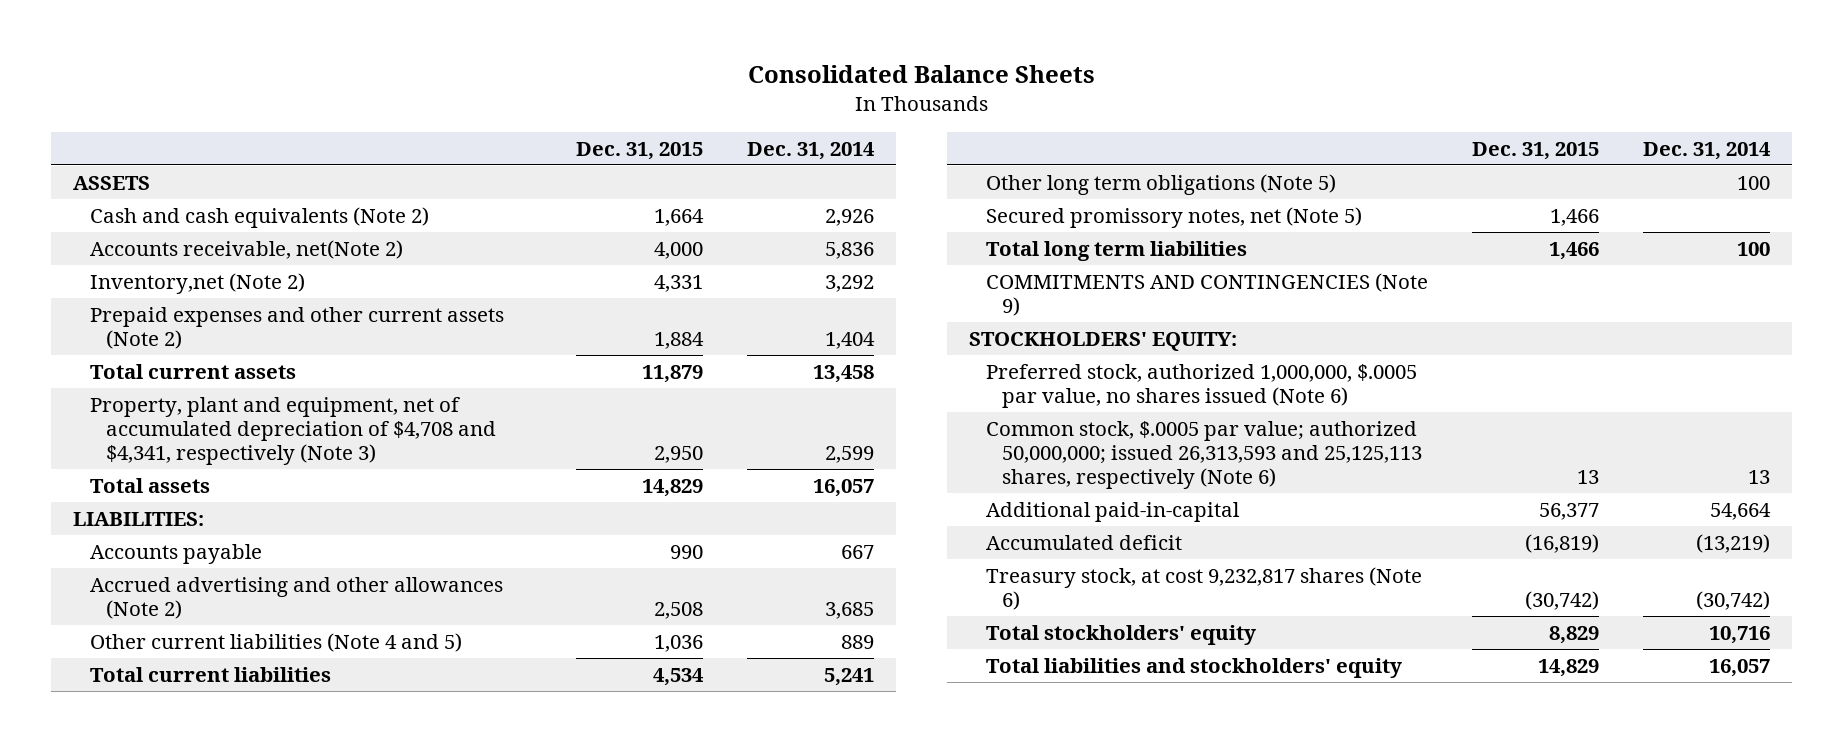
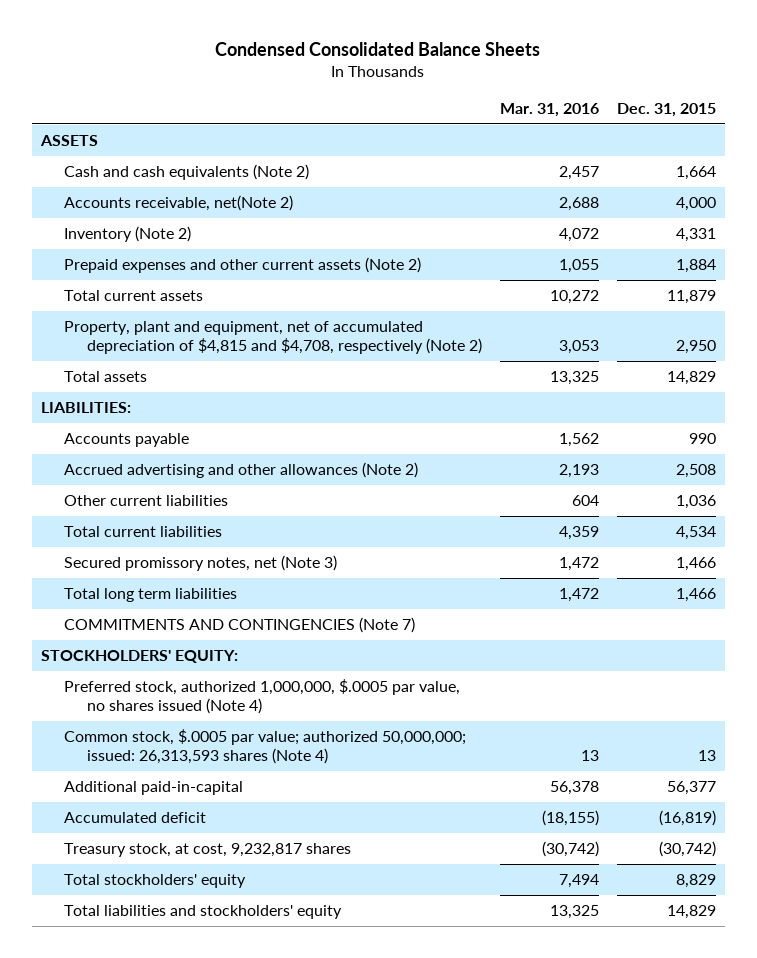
[747,65,1095,84] Consolidated Balance Sheets -> [215,42,541,57] Condensed Consolidated Balance Sheets
[746,141,875,160] Dec. 31, 2014 -> none
none -> [500,102,600,117] Mar. 31, 2016
[89,272,305,294] Inventory,net (Note 2) -> [64,226,192,243] Inventory (Note 2)
[89,396,497,465] Property, plant and equipment, net of accumulated depreciation of $4,708 and $4,341, respectively (Note 3) -> [64,321,483,355] Property, plant and equipment, net of accumulated depreciation of $4,815 and $4,708, respectively (Note 2)
[89,632,462,652] Other current liabilities (Note 4 and 5) -> [64,495,229,507] Other current liabilities
[985,173,1336,195] Other long term obligations (Note 5) -> none
[985,206,1362,228] Secured promissory notes, net (Note 5) -> [64,555,338,572] Secured promissory notes, net (Note 3)
[985,272,1428,316] COMMITMENTS AND CONTINGENCIES (Note 9) -> [64,617,416,634] COMMITMENTS AND CONTINGENCIES (Note 7)
[985,363,1417,408] Preferred stock, authorized 1,000,000, $.0005 par value, no shares issued (Note 6) -> [64,679,461,715] Preferred stock, authorized 1,000,000, $.0005 par value, no shares issued (Note 4)
[985,420,1423,489] Common stock, $.0005 par value; authorized 50,000,000; issued 26,313,593 and 25,125,113 shares, respectively (Note 6) -> [64,729,467,765] Common stock, $.0005 par value; authorized 50,000,000; issued: 26,313,593 shares (Note 4)
[985,566,1422,610] Treasury stock, at cost 9,232,817 shares (Note 6) -> [64,843,352,858] Treasury stock, at cost, 9,232,817 shares

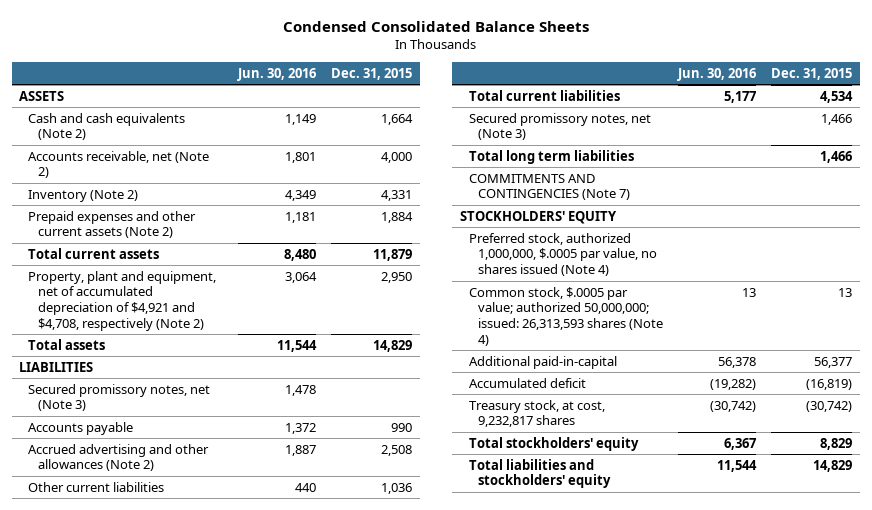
[500,102,600,117] Mar. 31, 2016 -> none
none -> [236,67,316,81] Jun. 30, 2016
[64,195,294,212] Accounts receivable, net(Note 2) -> [28,150,210,179] Accounts receivable, net (Note 2)
[64,321,483,355] Property, plant and equipment, net of accumulated depreciation of $4,815 and $4,708, respectively (Note 2) -> [28,270,217,331] Property, plant and equipment, net of accumulated depreciation of $4,921 and $4,708, respectively (Note 2)
[40,402,131,414] LIABILITIES: -> [19,361,94,372] LIABILITIES
none -> [28,383,211,412] Secured promissory notes, net (Note 3)
[40,650,238,664] STOCKHOLDERS' EQUITY: -> [459,210,617,224] STOCKHOLDERS' EQUITY

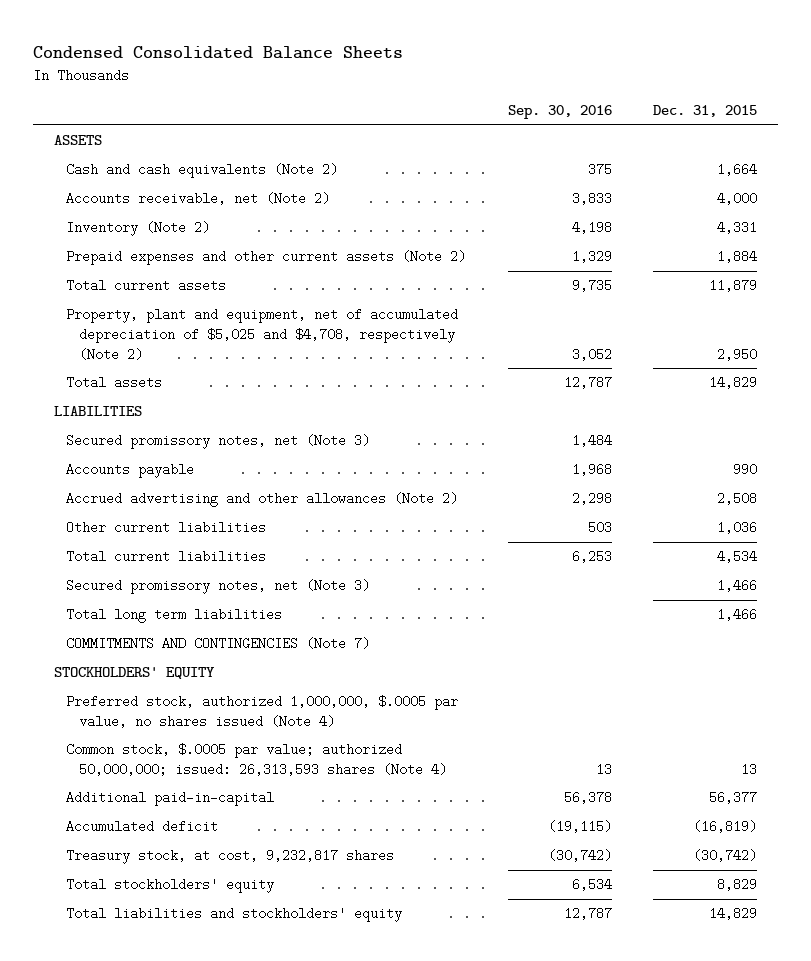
[236,67,316,81] Jun. 30, 2016 -> none
none -> [507,105,612,120] Sep. 30, 2016
[28,270,217,331] Property, plant and equipment, net of accumulated depreciation of $4,921 and $4,708, respectively (Note 2) -> [66,308,459,361] Property, plant and equipment, net of accumulated depreciation of $5,025 and $4,708, respectively (Note 2)

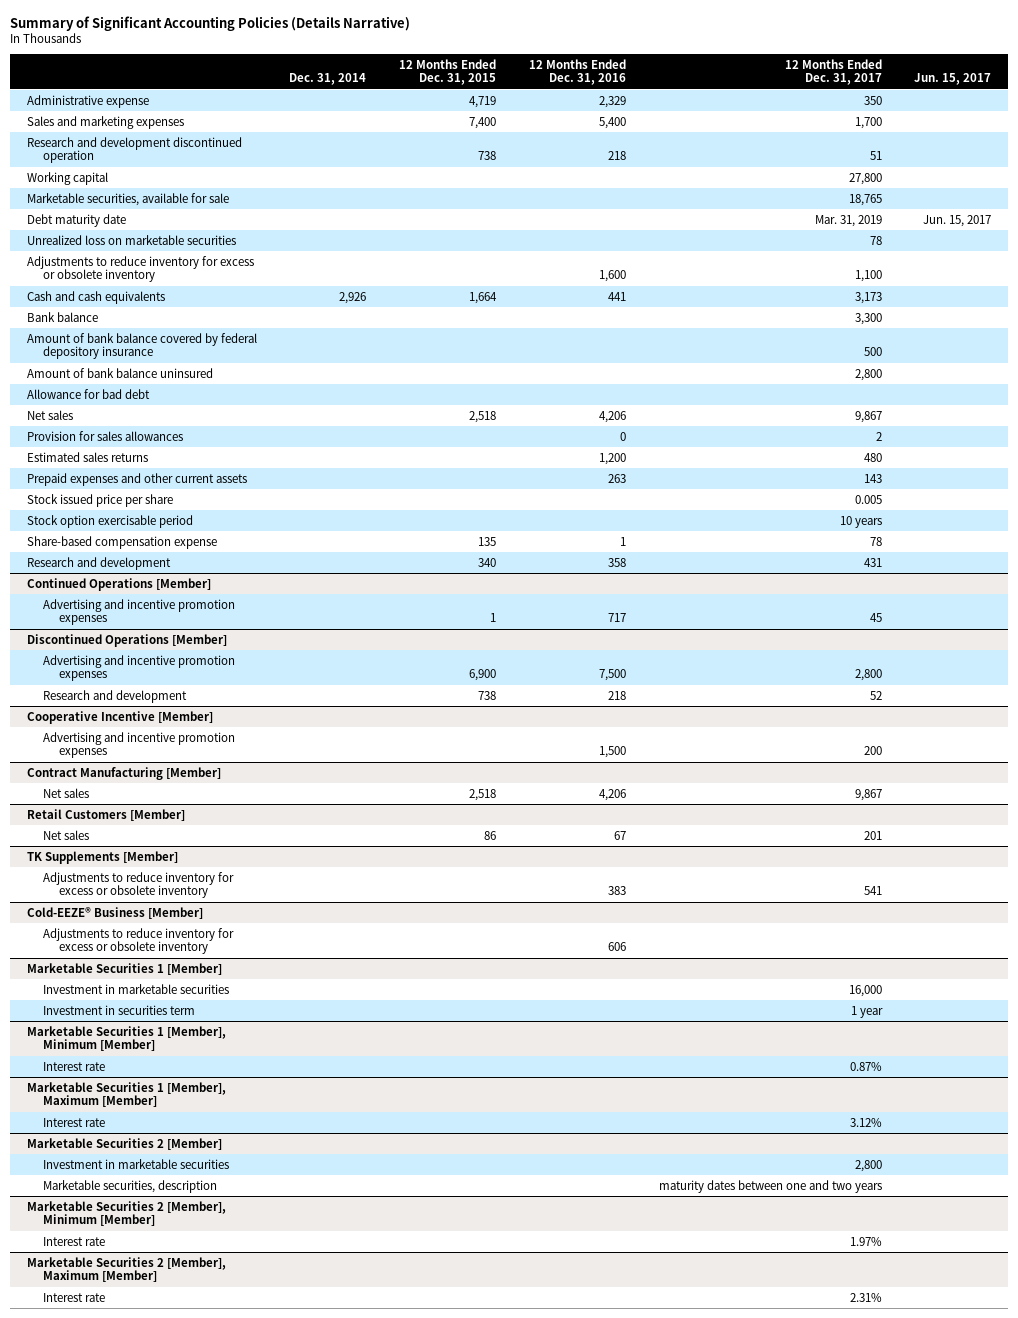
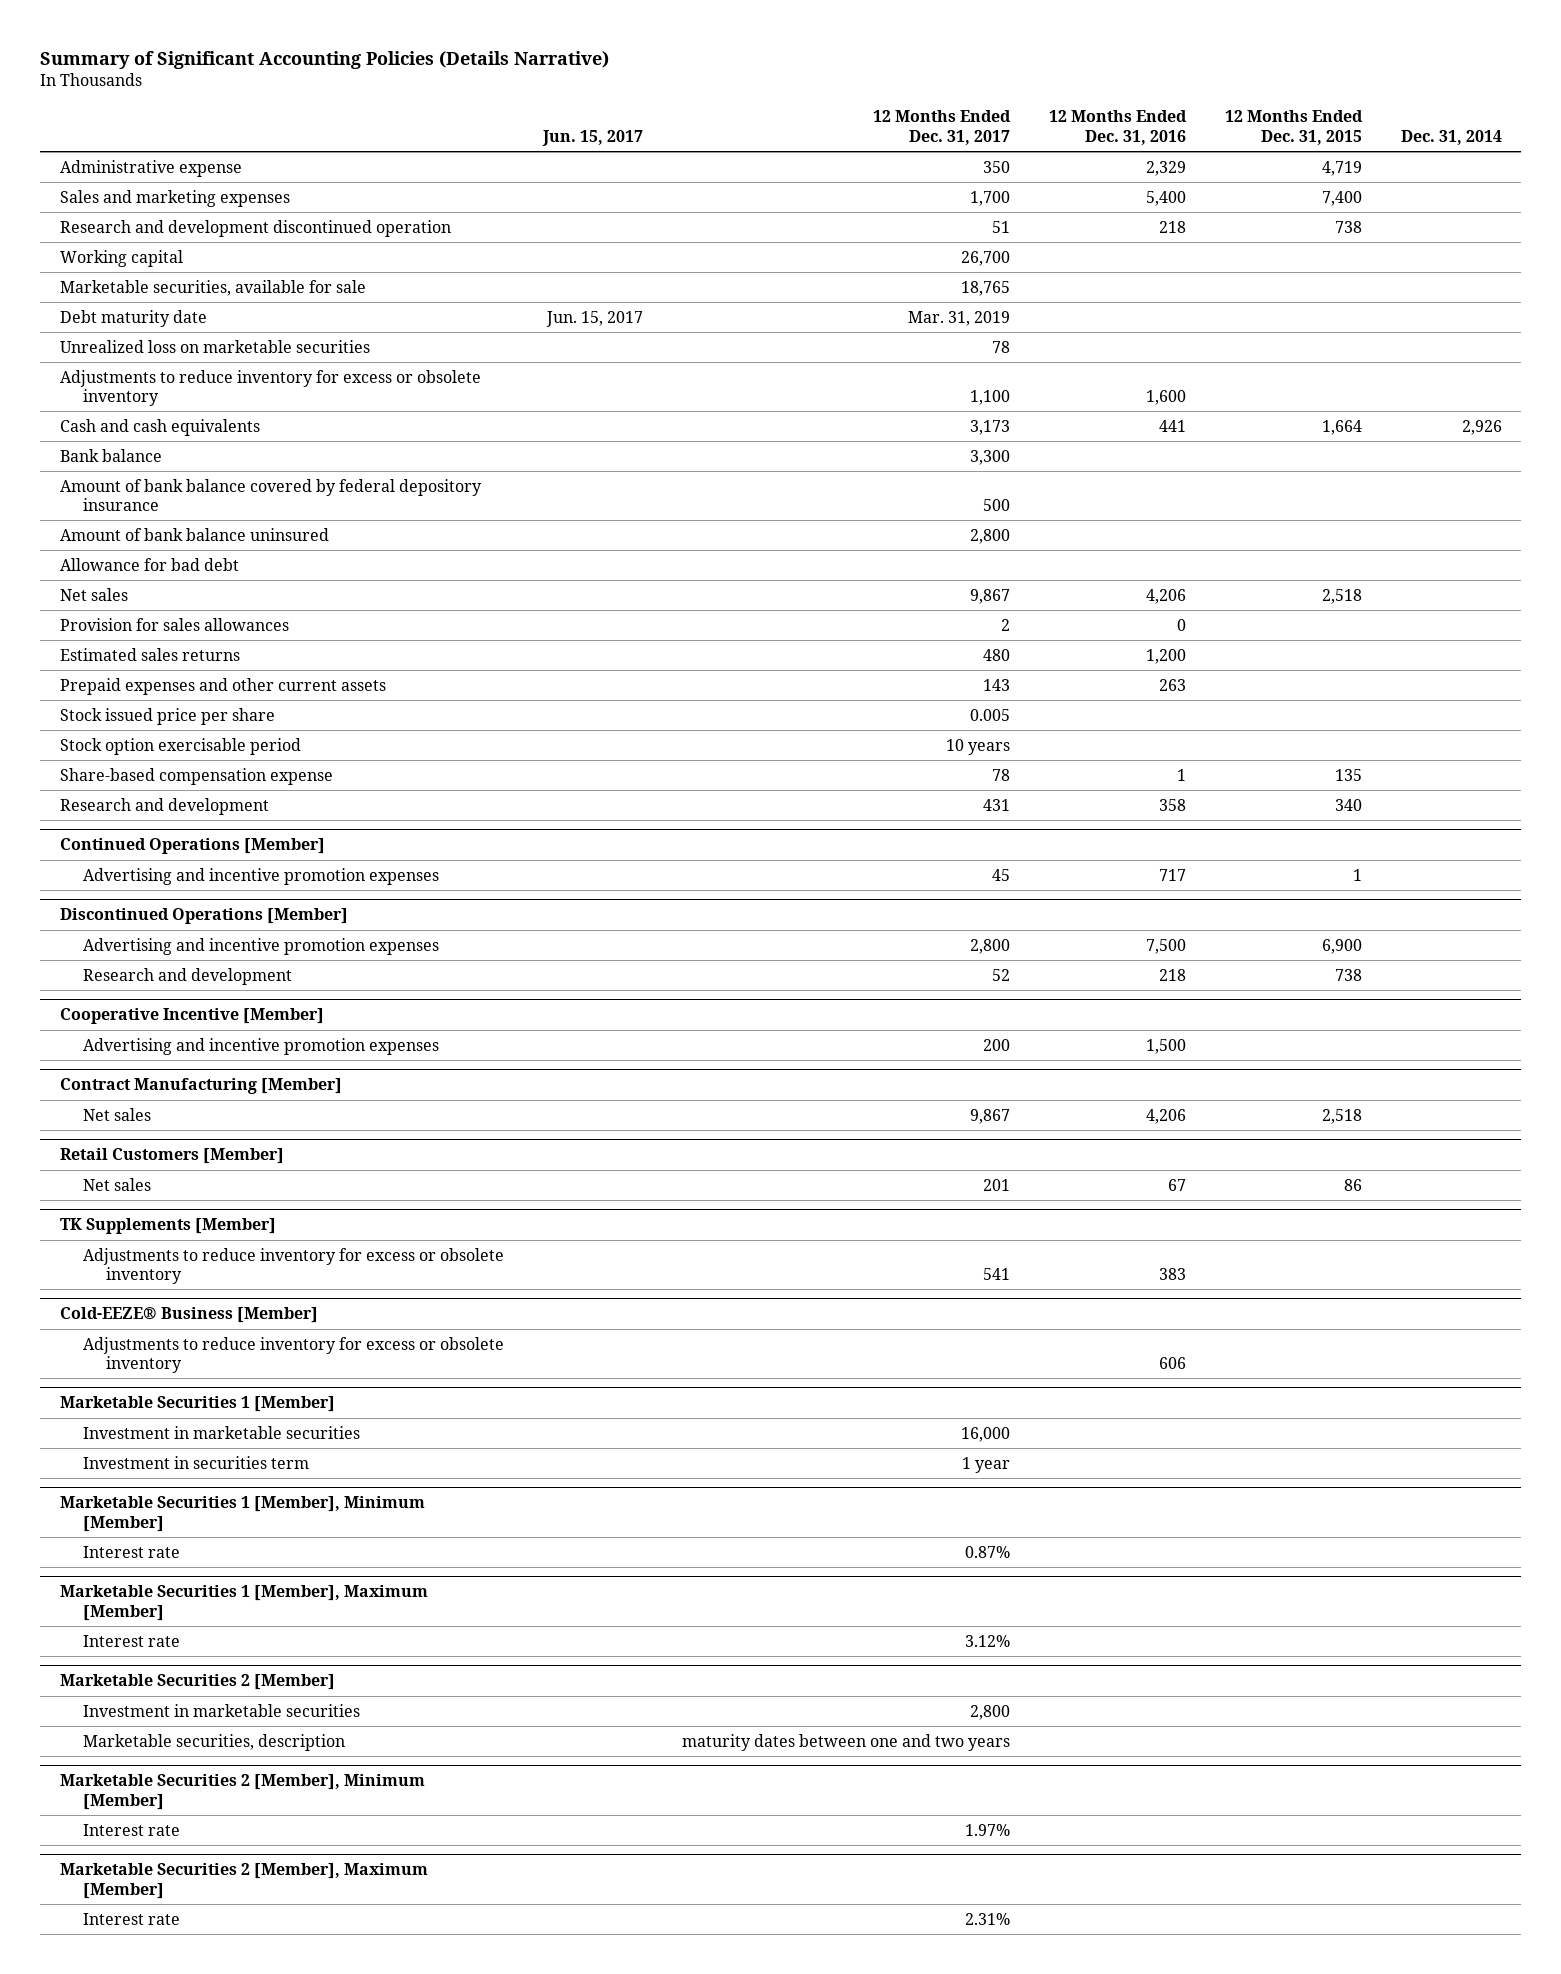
[848,172,882,185] 27,800 -> [960,250,1010,266] 26,700

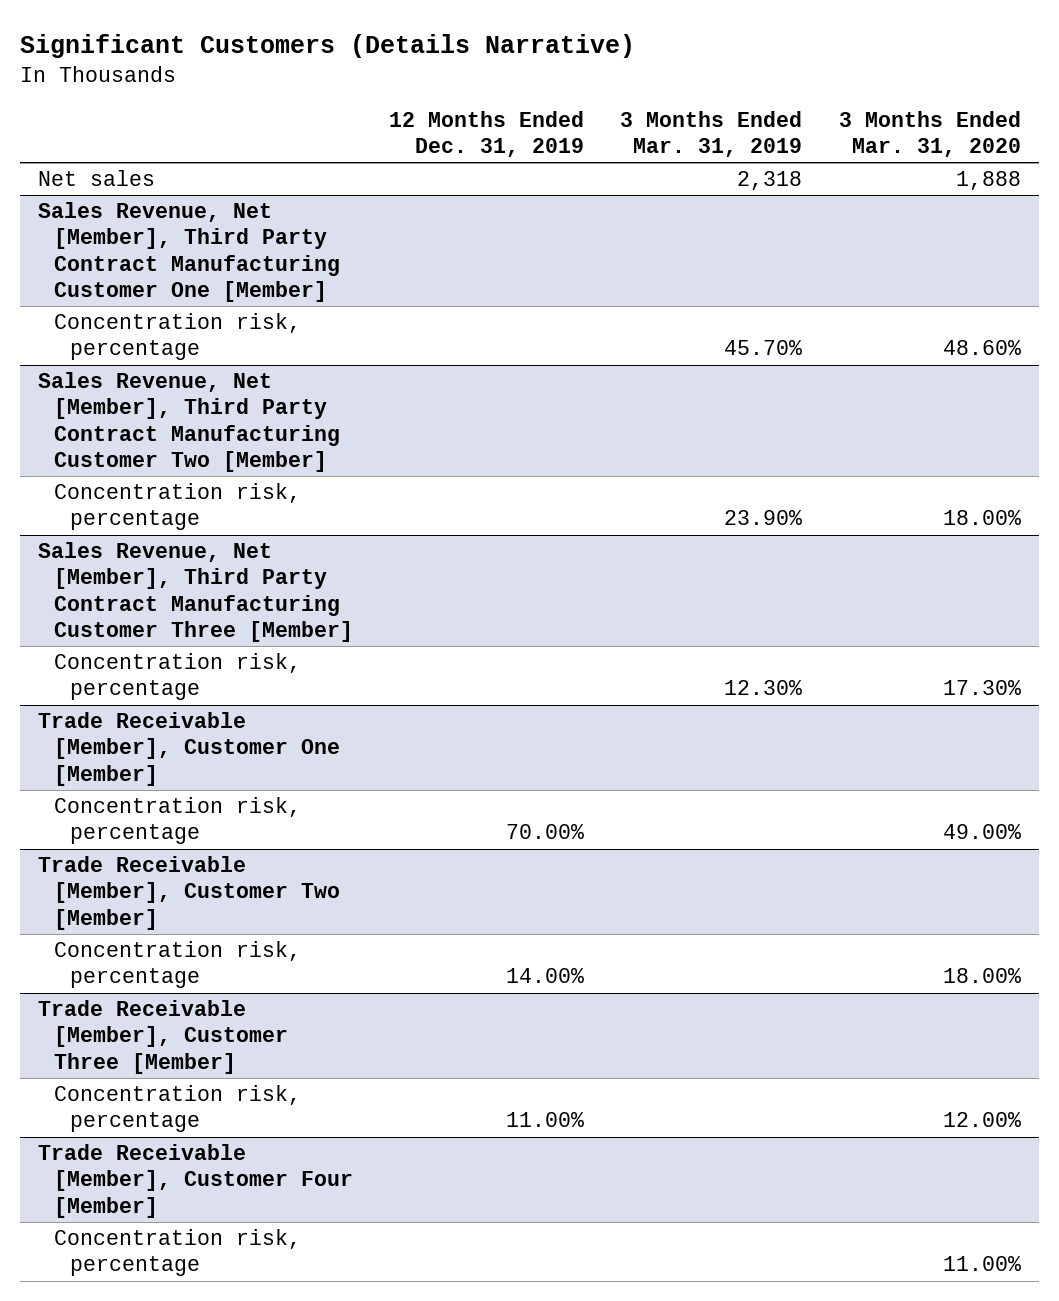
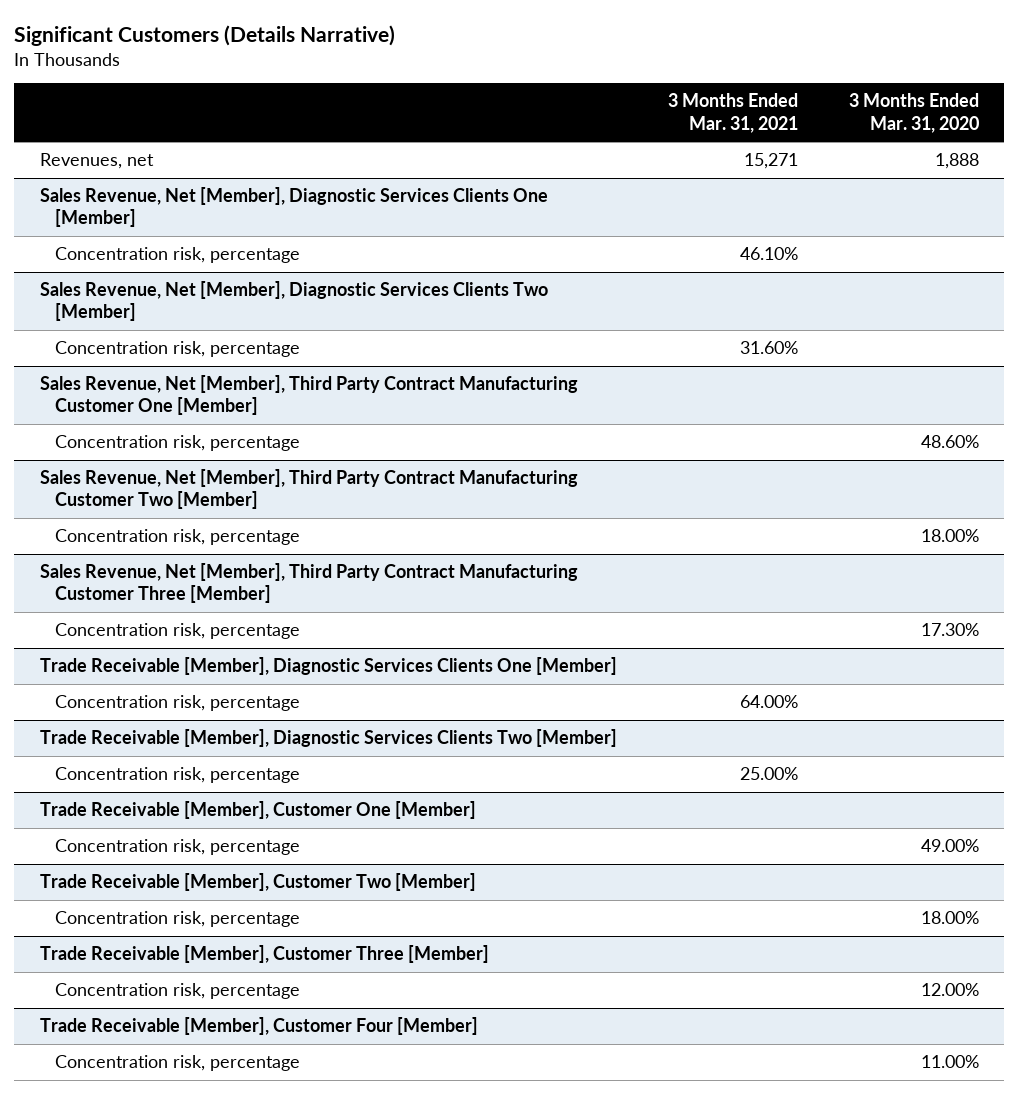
[389,110,585,158] 12 Months Ended Dec. 31, 2019 -> none
[620,110,803,158] 3 Months Ended Mar. 31, 2019 -> none
none -> [667,93,798,133] 3 Months Ended Mar. 31, 2021
[37,170,155,187] Net sales -> [39,153,154,170] Revenues, net
none -> [39,187,548,228] Sales Revenue, Net [Member], Diagnostic Services Clients One [Member]
none -> [54,247,300,264] Concentration risk, percentage
none -> [39,281,548,322] Sales Revenue, Net [Member], Diagnostic Services Clients Two [Member]
none -> [54,341,300,358] Concentration risk, percentage
none -> [39,657,617,676] Trade Receivable [Member], Diagnostic Services Clients One [Member]
none -> [54,695,300,712] Concentration risk, percentage
none -> [39,729,617,748] Trade Receivable [Member], Diagnostic Services Clients Two [Member]
none -> [54,767,300,784] Concentration risk, percentage

